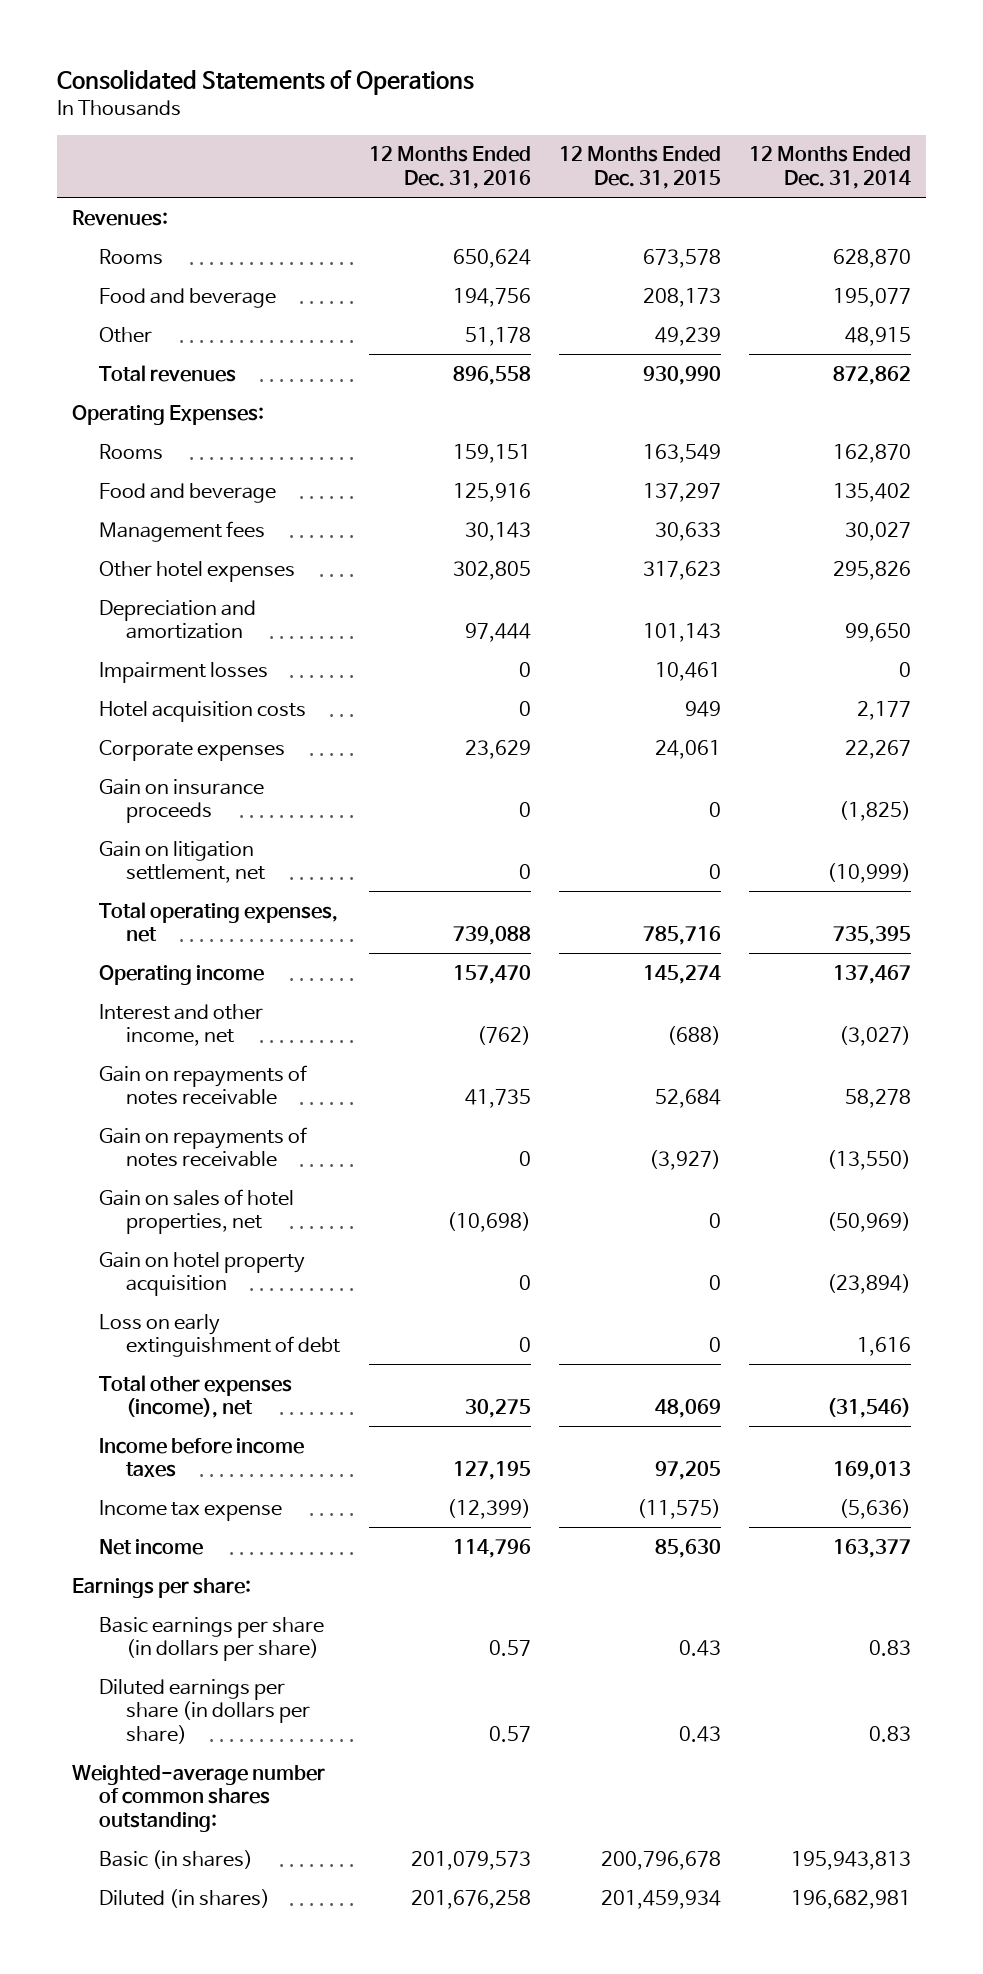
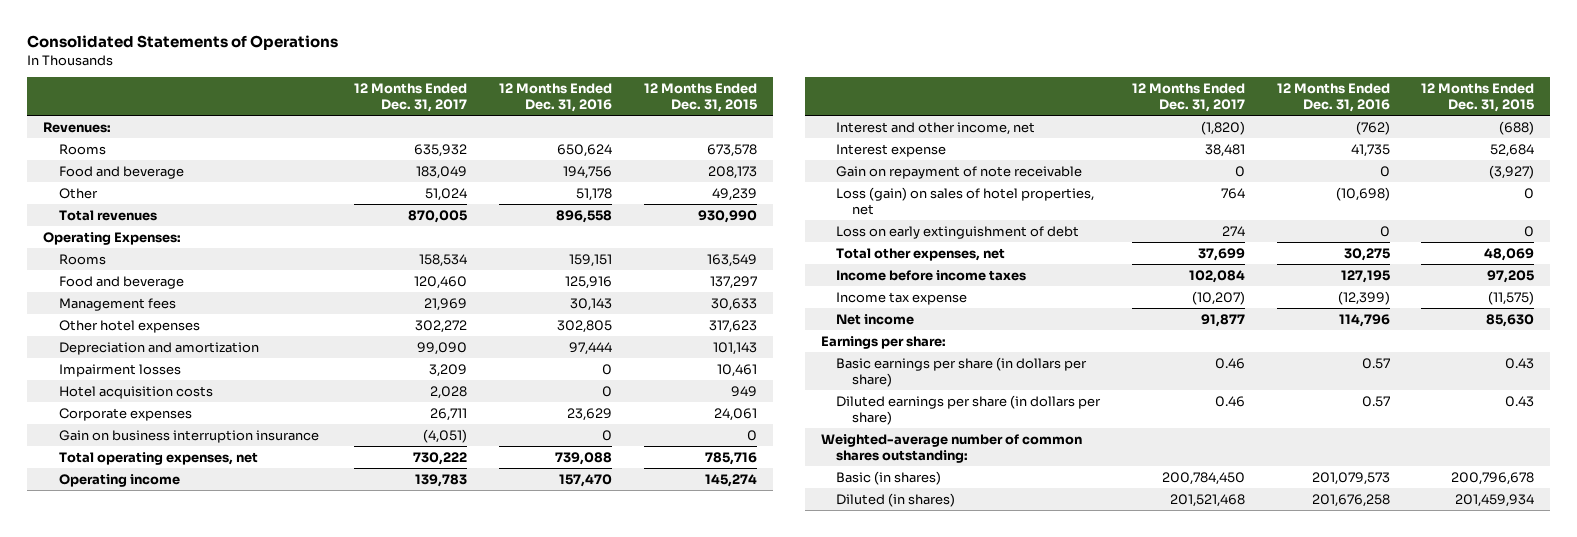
[749,146,912,189] 12 Months Ended Dec. 31, 2014 -> none
none -> [354,82,468,113] 12 Months Ended Dec. 31, 2017
[98,840,266,884] Gain on litigation settlement, net -> none
[98,778,264,824] Gain on insurance proceeds -> [58,429,319,443] Gain on business interruption insurance
[98,1251,305,1297] Gain on hotel property acquisition -> none
[98,1064,307,1106] Gain on repayments of notes receivable -> [836,143,947,157] Interest expense
[98,1126,307,1168] Gain on repayments of notes receivable -> [836,165,1083,179] Gain on repayment of note receivable
[98,1188,294,1235] Gain on sales of hotel properties, net -> [836,186,1095,215] Loss (gain) on sales of hotel properties, net
[98,1374,292,1419] Total other expenses (income), net -> [836,247,1006,261] Total other expenses, net

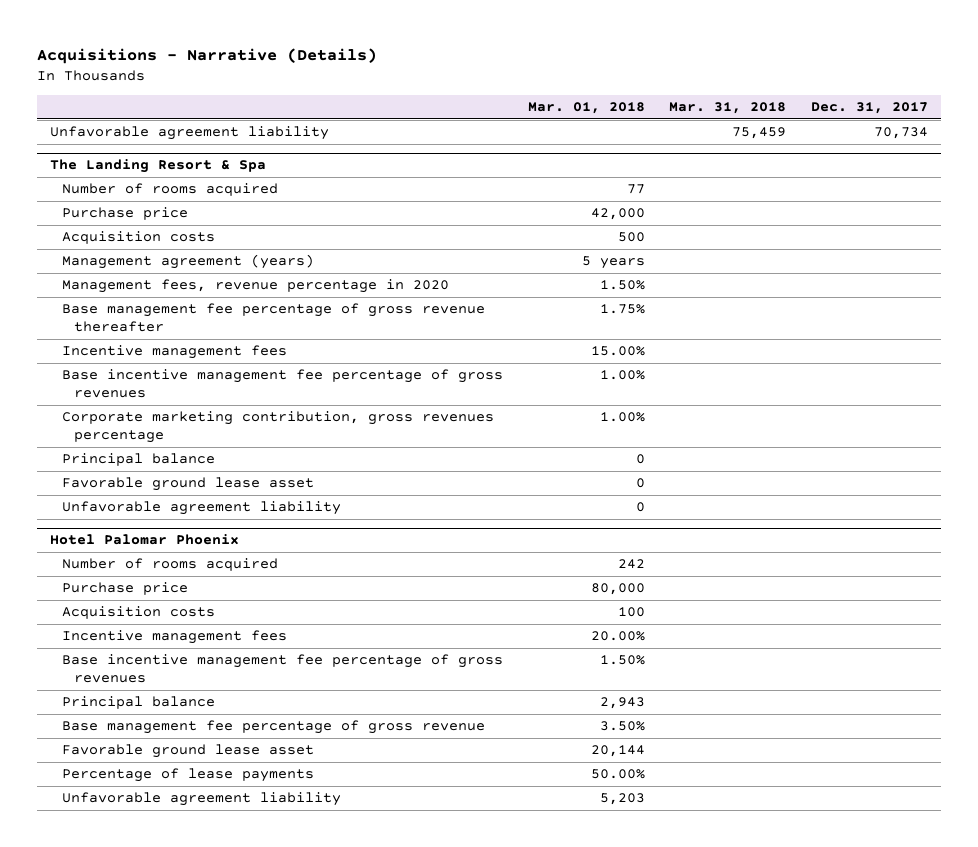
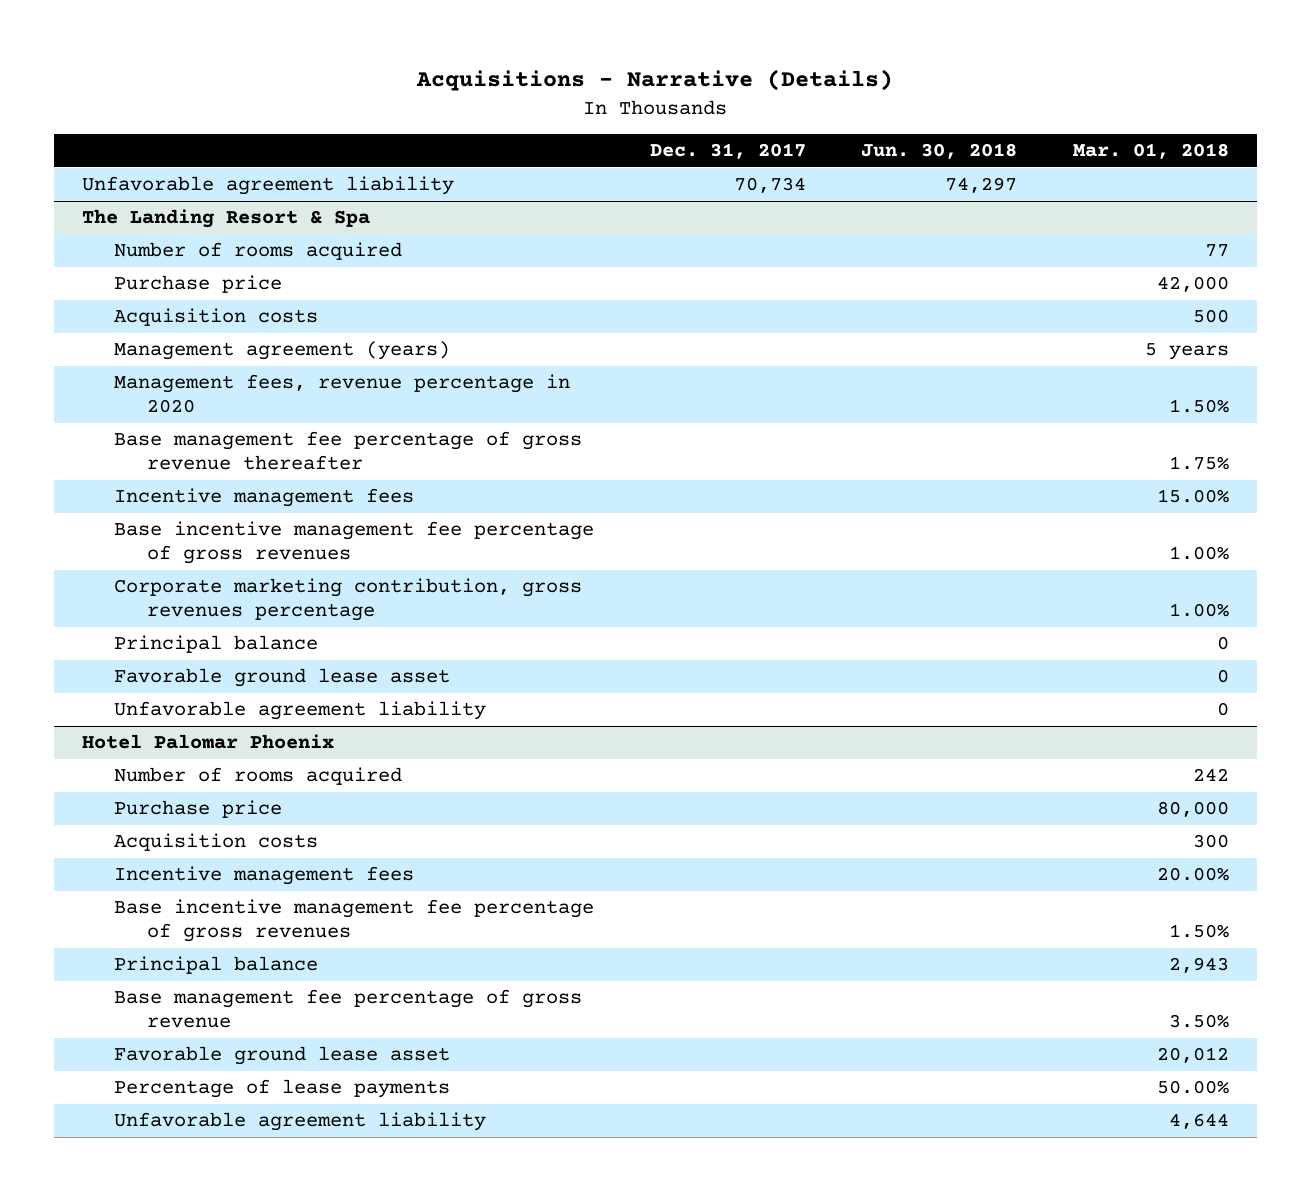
[669,102,787,115] Mar. 31, 2018 -> none
none -> [861,143,1018,160] Jun. 30, 2018
[617,607,645,618] 100 -> [1193,834,1230,849] 300
[590,745,645,758] 20,144 -> [1157,1047,1230,1064] 20,012
[599,793,645,806] 5,203 -> [1169,1113,1230,1130] 4,644

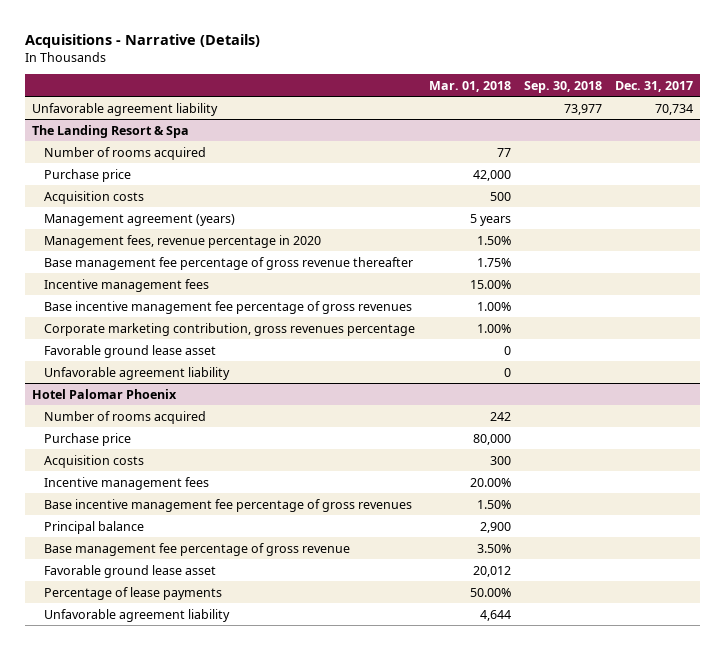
[861,143,1018,160] Jun. 30, 2018 -> none
none -> [524,80,603,93] Sep. 30, 2018
[114,635,319,654] Principal balance -> none
[1169,957,1230,974] 2,943 -> [479,521,511,533] 2,900

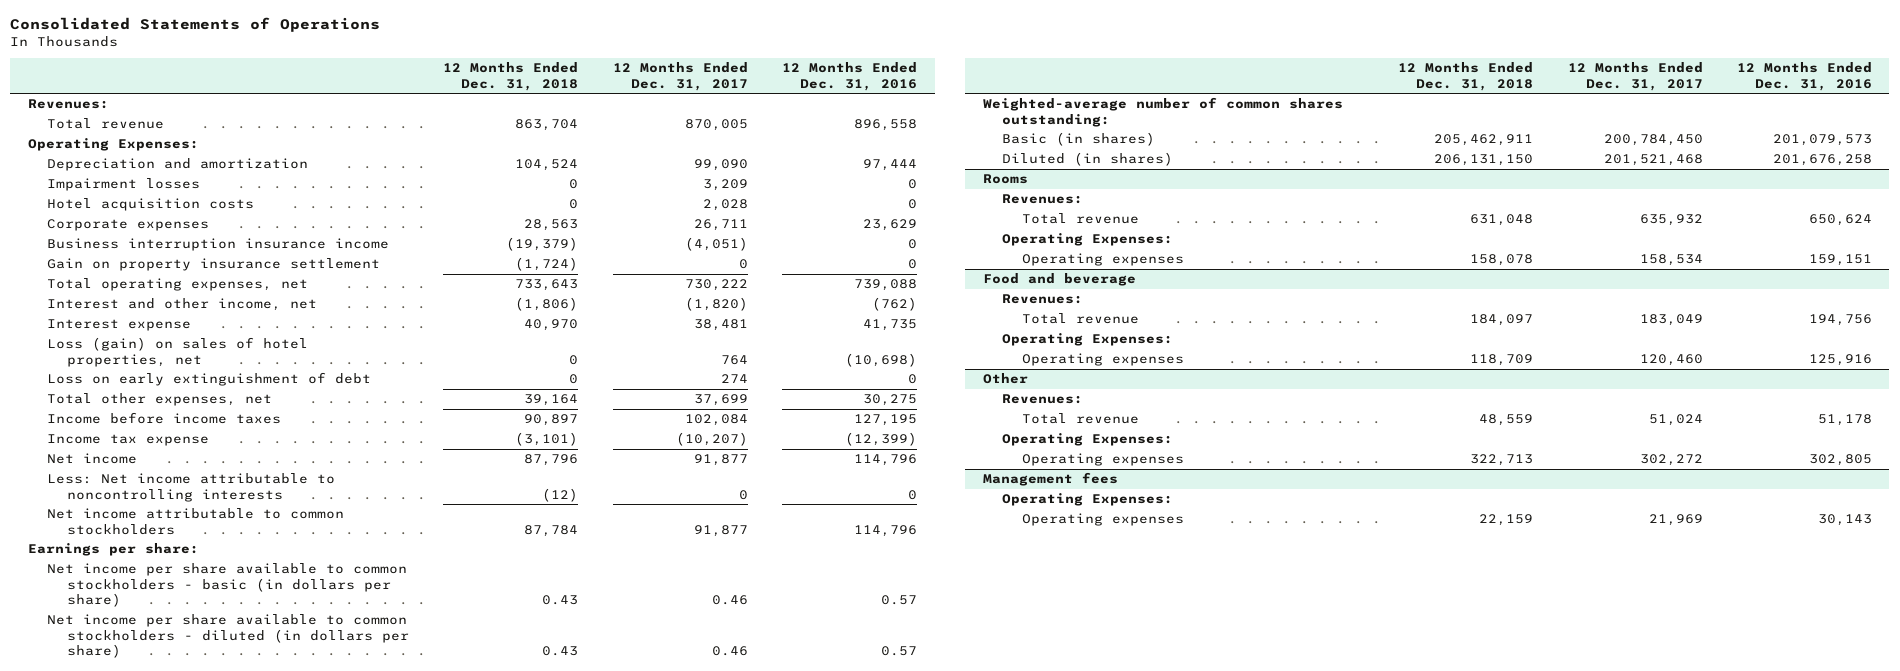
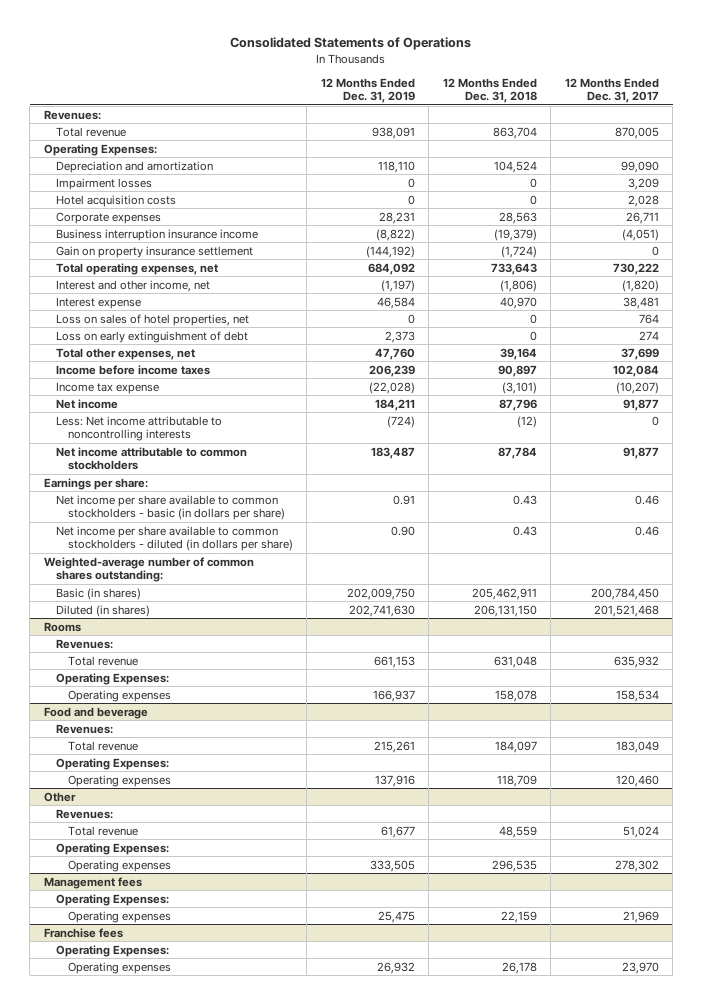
[782,62,918,91] 12 Months Ended Dec. 31, 2016 -> none
none -> [320,77,415,104] 12 Months Ended Dec. 31, 2019
[47,337,309,367] Loss (gain) on sales of hotel properties, net -> [55,313,249,326] Loss on sales of hotel properties, net
[1470,454,1534,467] 322,713 -> [491,859,537,872] 296,535
[1639,454,1703,467] 302,272 -> [614,859,659,872] 278,302
none -> [43,927,123,938] Franchise fees
none -> [55,944,169,957] Operating Expenses:
none -> [67,961,171,974] Operating expenses

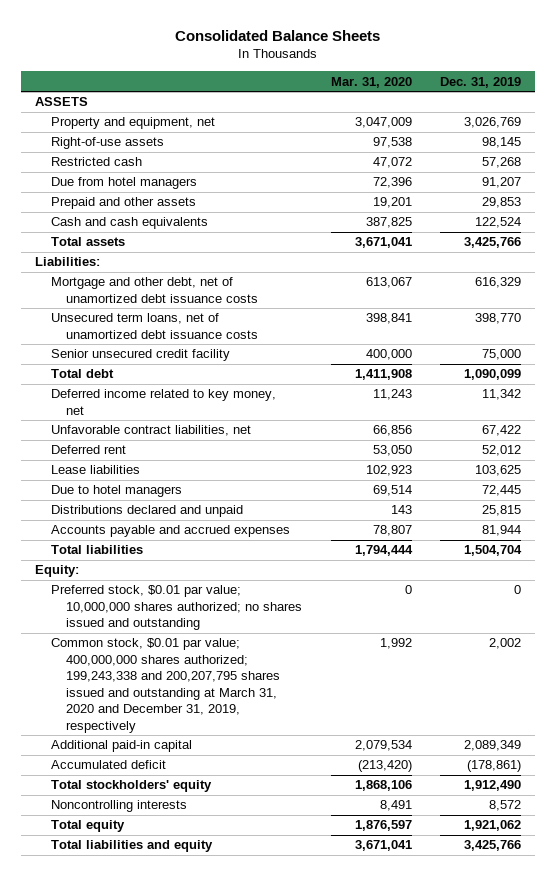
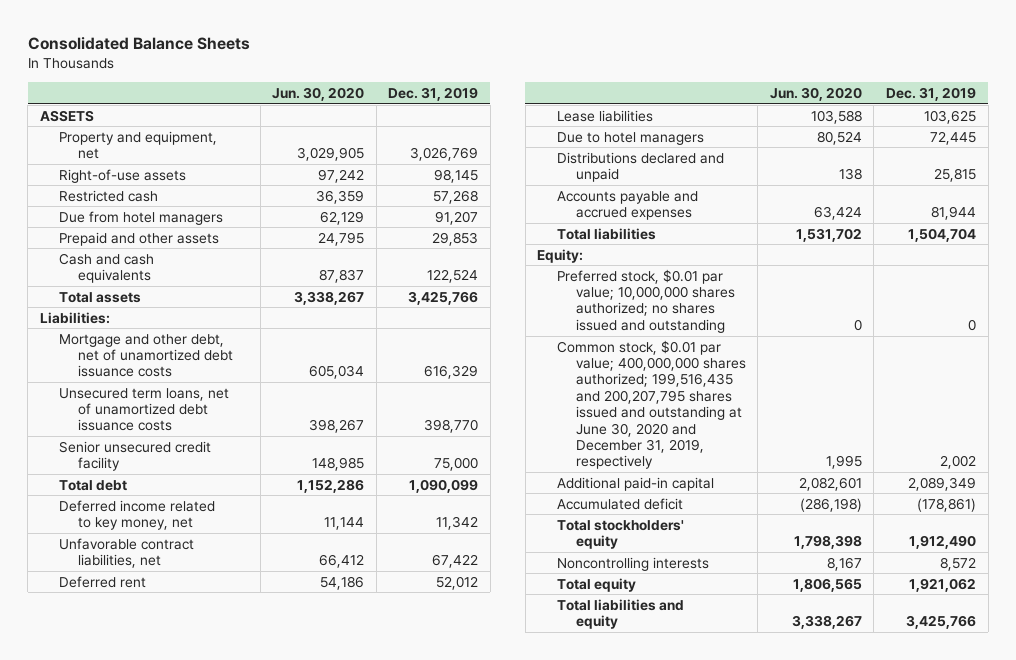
[330,76,412,88] Mar. 31, 2020 -> none
none -> [272,87,365,102] Jun. 30, 2020
[50,638,281,733] Common stock, $0.01 par value; 400,000,000 shares authorized; 199,243,338 and 200,207,795 shares issued and outstanding at March 31, 2020 and December 31, 2019, respectively -> [556,339,746,470] Common stock, $0.01 par value; 400,000,000 shares authorized; 199,516,435 and 200,207,795 shares issued and outstanding at June 30, 2020 and December 31, 2019, respectively

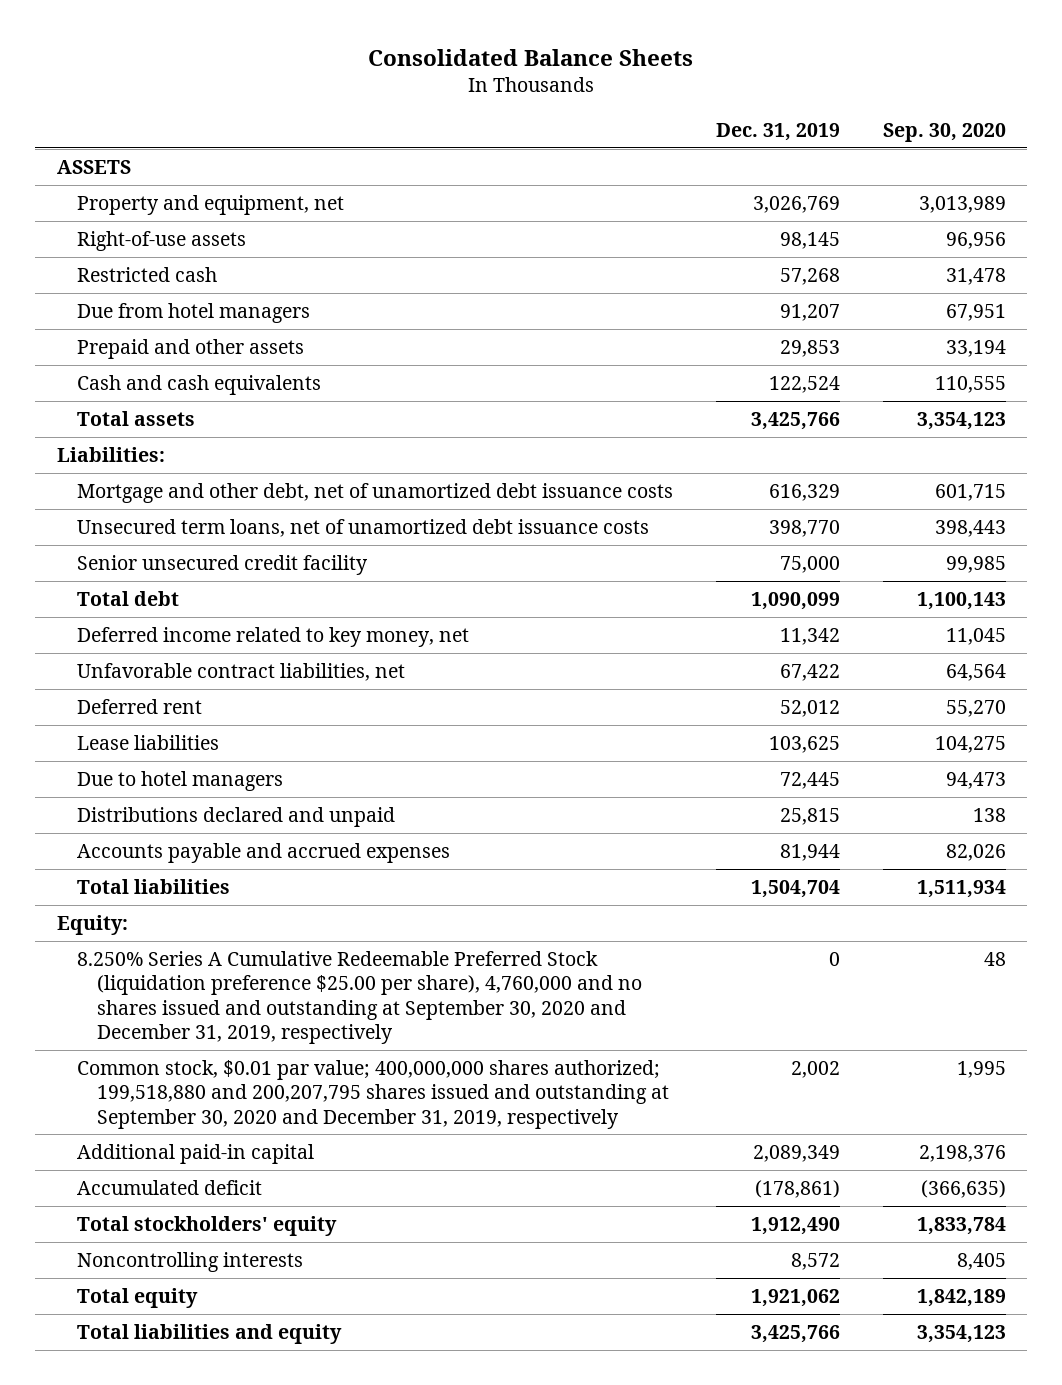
[272,87,365,102] Jun. 30, 2020 -> none
none -> [882,123,1006,143] Sep. 30, 2020
[556,268,735,333] Preferred stock, $0.01 par value; 10,000,000 shares authorized; no shares issued and outstanding -> [76,951,642,1044] 8.250% Series A Cumulative Redeemable Preferred Stock (liquidation preference $25.00 per share), 4,760,000 and no shares issued and outstanding at September 30, 2020 and December 31, 2019, respectively
[556,339,746,470] Common stock, $0.01 par value; 400,000,000 shares authorized; 199,516,435 and 200,207,795 shares issued and outstanding at June 30, 2020 and December 31, 2019, respectively -> [76,1060,669,1129] Common stock, $0.01 par value; 400,000,000 shares authorized; 199,518,880 and 200,207,795 shares issued and outstanding at September 30, 2020 and December 31, 2019, respectively

